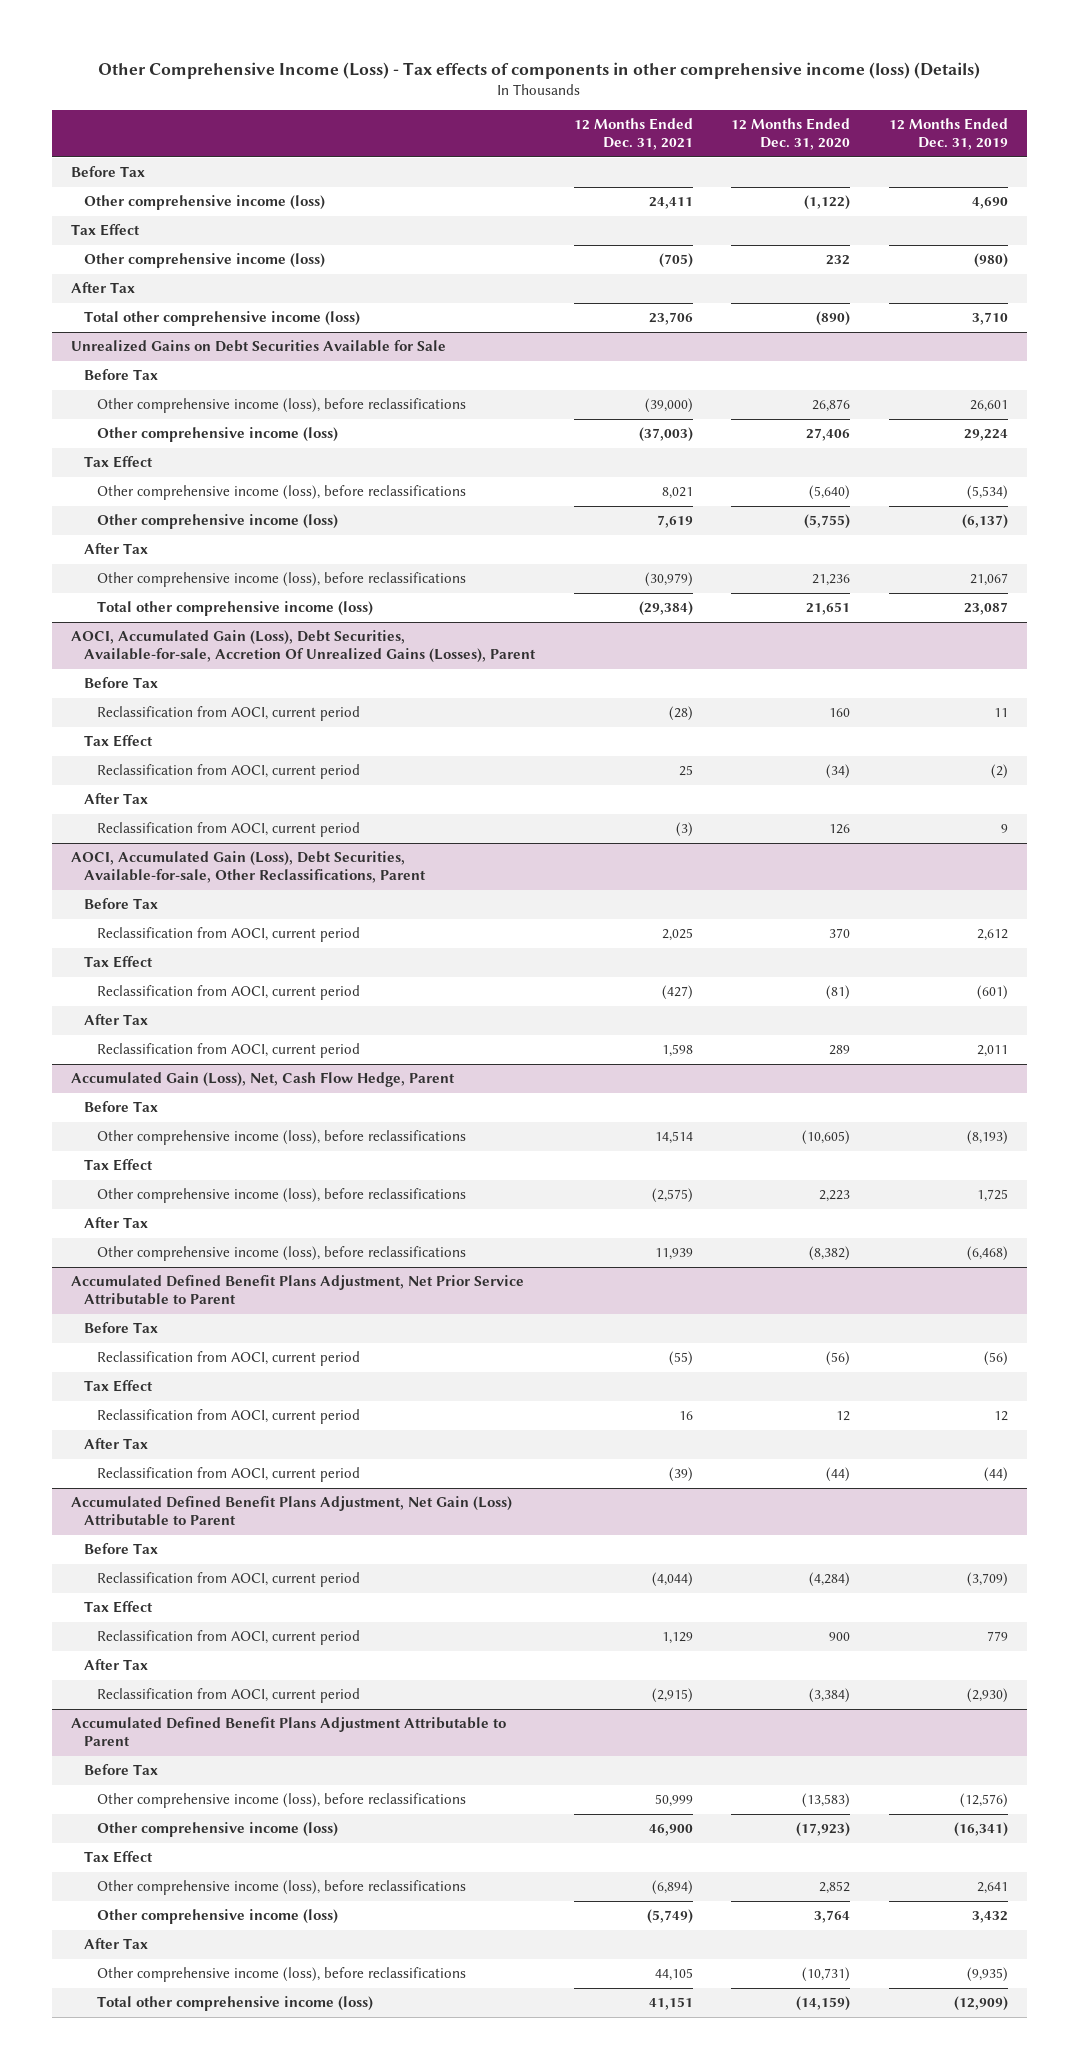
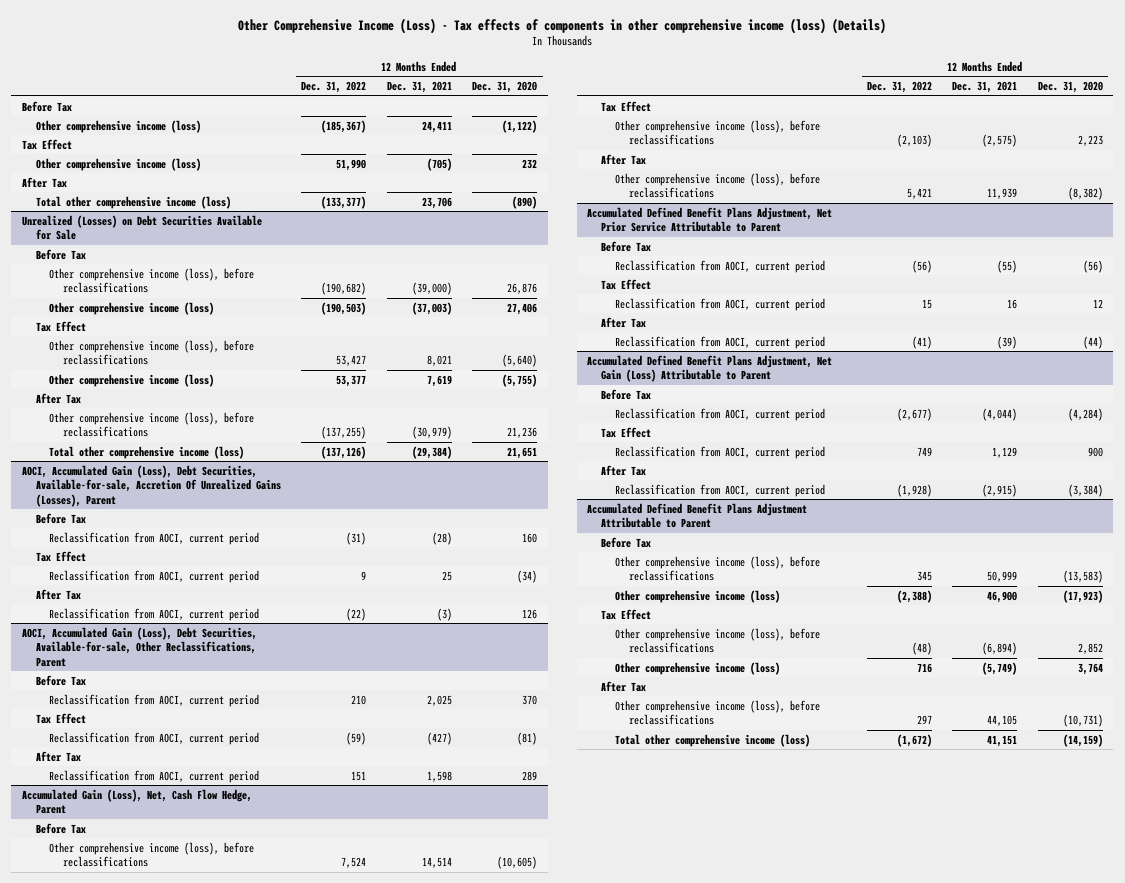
[888,118,1008,151] 12 Months Ended Dec. 31, 2019 -> none
none -> [301,81,367,94] Dec. 31, 2022
[70,340,446,353] Unrealized Gains on Debt Securities Available for Sale -> [21,214,262,241] Unrealized (Losses) on Debt Securities Available for Sale

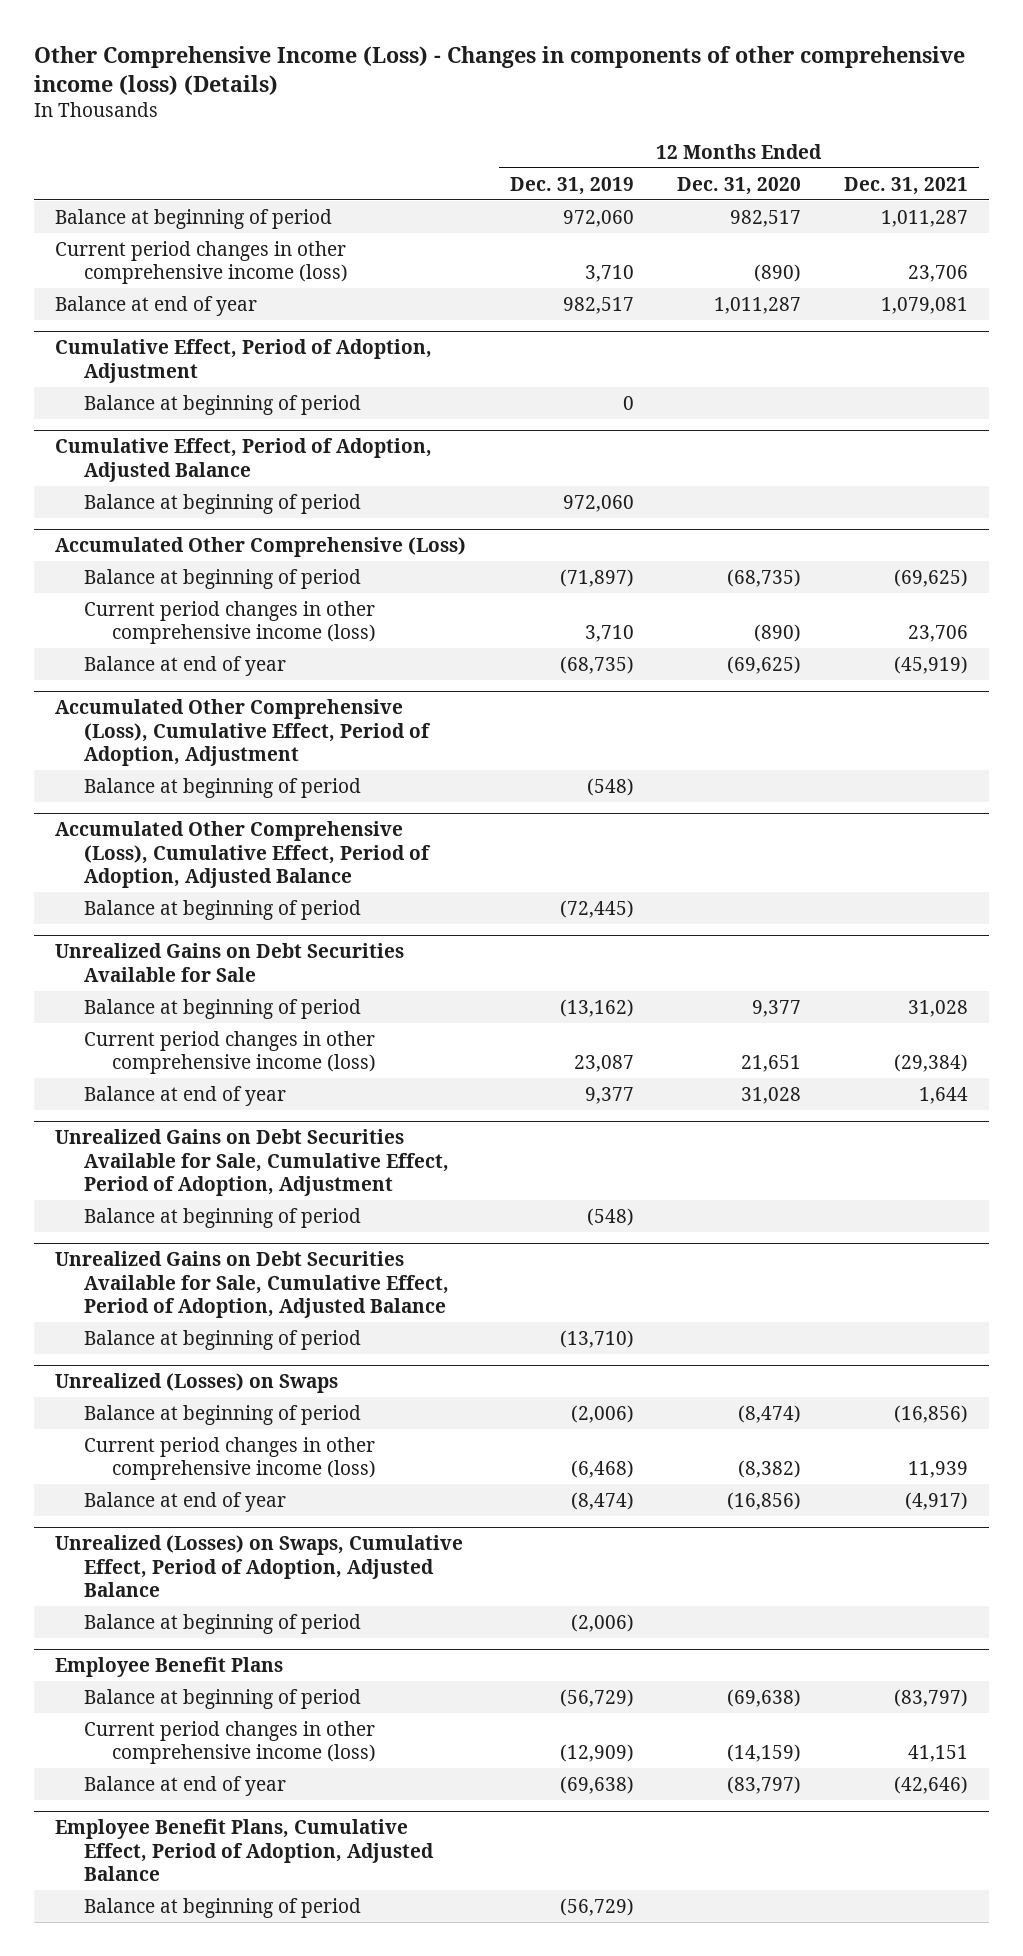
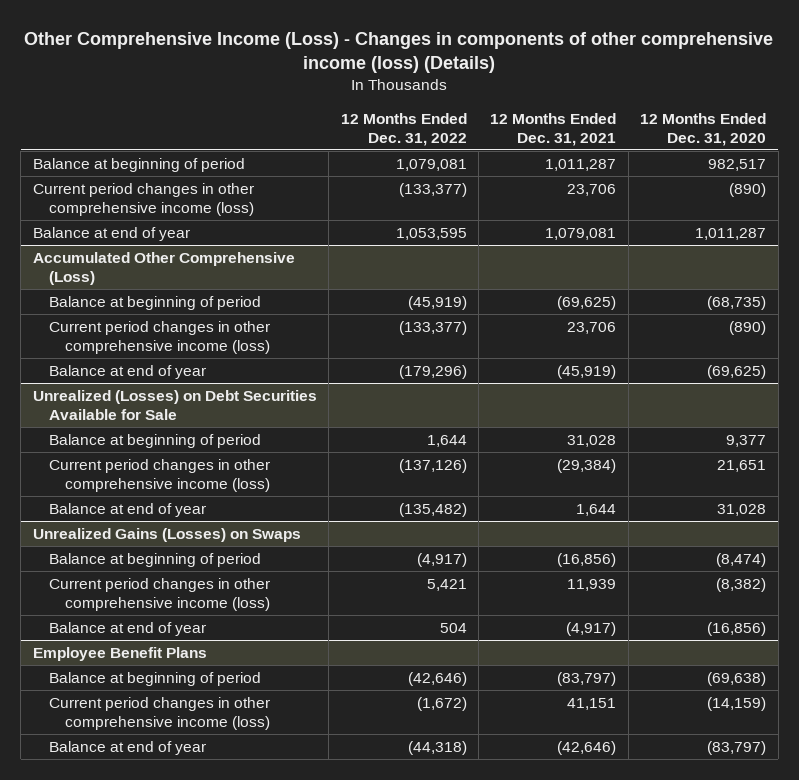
[509,176,634,195] Dec. 31, 2019 -> none
none -> [340,112,467,146] 12 Months Ended Dec. 31, 2022
[55,339,433,383] Cumulative Effect, Period of Adoption, Adjustment -> none
[83,394,361,415] Balance at beginning of period -> none
[55,438,433,482] Cumulative Effect, Period of Adoption, Adjusted Balance -> none
[83,493,361,514] Balance at beginning of period -> none
[55,699,431,767] Accumulated Other Comprehensive (Loss), Cumulative Effect, Period of Adoption, Adjustment -> none
[83,777,361,798] Balance at beginning of period -> none
[55,821,431,889] Accumulated Other Comprehensive (Loss), Cumulative Effect, Period of Adoption, Adjusted Balance -> none
[83,899,361,920] Balance at beginning of period -> none
[55,943,405,982] Unrealized Gains on Debt Securities Available for Sale -> [32,389,317,421] Unrealized (Losses) on Debt Securities Available for Sale
[55,1129,449,1197] Unrealized Gains on Debt Securities Available for Sale, Cumulative Effect, Period of Adoption, Adjustment -> none
[83,1207,361,1228] Balance at beginning of period -> none
[55,1251,449,1319] Unrealized Gains on Debt Securities Available for Sale, Cumulative Effect, Period of Adoption, Adjusted Balance -> none
[83,1329,361,1350] Balance at beginning of period -> none
[55,1373,339,1394] Unrealized (Losses) on Swaps -> [32,527,301,542] Unrealized Gains (Losses) on Swaps
[55,1535,464,1598] Unrealized (Losses) on Swaps, Cumulative Effect, Period of Adoption, Adjusted Balance -> none
[83,1613,361,1634] Balance at beginning of period -> none
[55,1819,434,1882] Employee Benefit Plans, Cumulative Effect, Period of Adoption, Adjusted Balance -> none
[83,1897,361,1918] Balance at beginning of period -> none

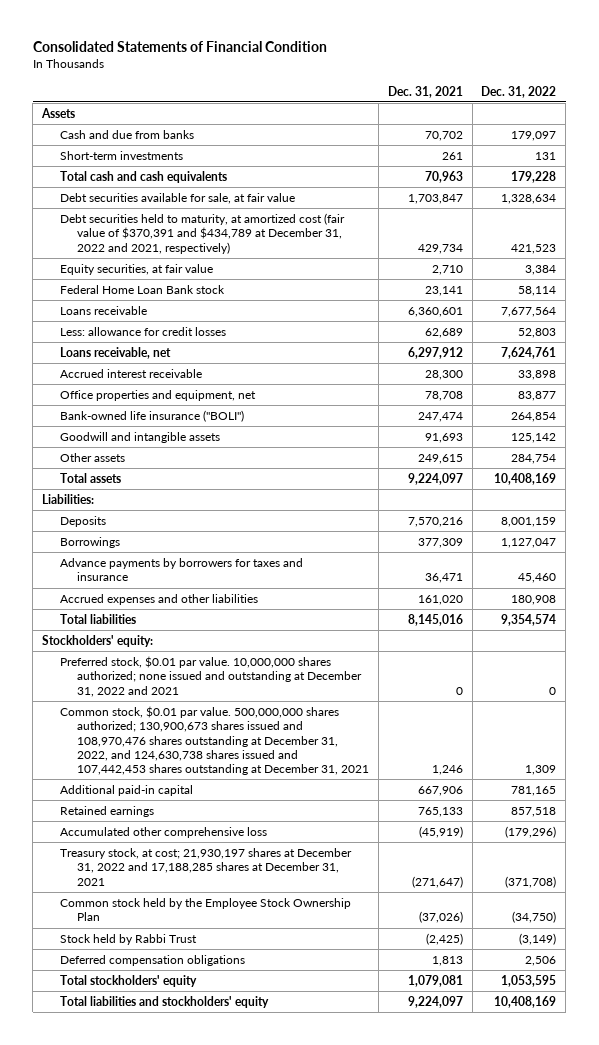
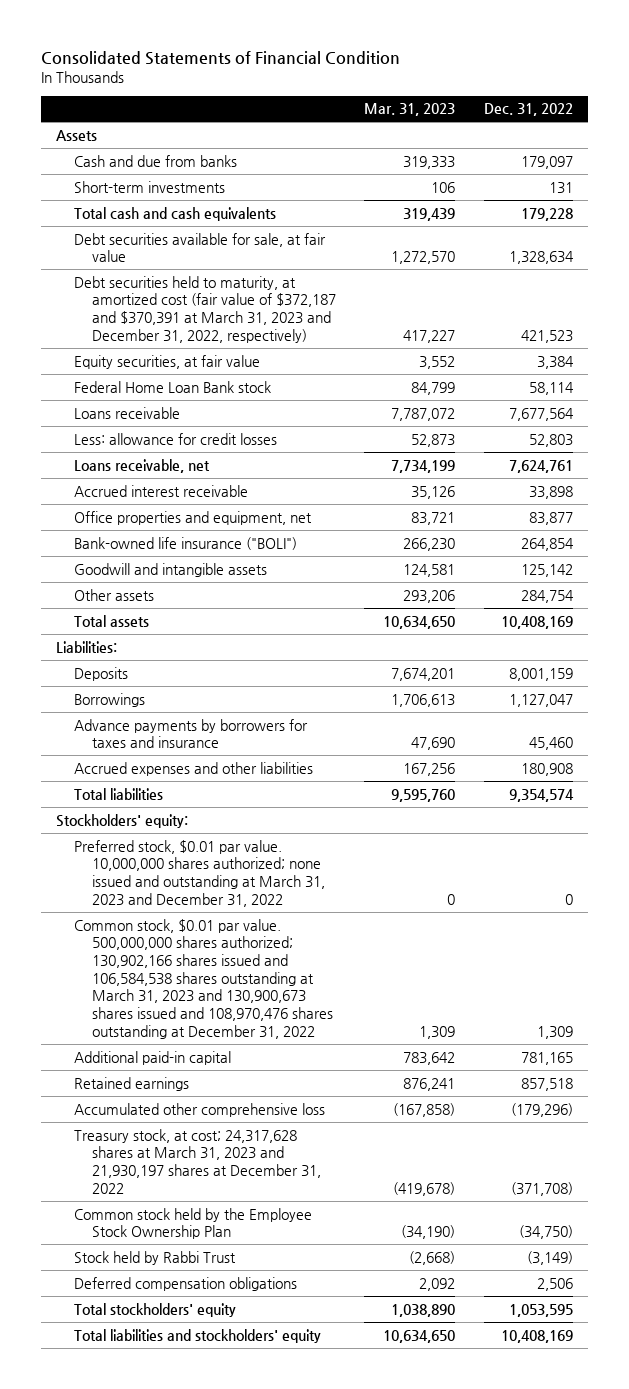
[387,85,463,98] Dec. 31, 2021 -> none
none -> [364,103,456,117] Mar. 31, 2023
[59,213,345,254] Debt securities held to maturity, at amortized cost (fair value of $370,391 and $434,789 at December 31, 2022 and 2021, respectively) -> [73,275,336,343] Debt securities held to maturity, at amortized cost (fair value of $372,187 and $370,391 at March 31, 2023 and December 31, 2022, respectively)
[59,656,363,697] Preferred stock, $0.01 par value. 10,000,000 shares authorized; none issued and outstanding at December 31, 2022 and 2021 -> [73,839,325,907] Preferred stock, $0.01 par value. 10,000,000 shares authorized; none issued and outstanding at March 31, 2023 and December 31, 2022
[59,706,370,776] Common stock, $0.01 par value. 500,000,000 shares authorized; 130,900,673 shares issued and 108,970,476 shares outstanding at December 31, 2022, and 124,630,738 shares issued and 107,442,453 shares outstanding at December 31, 2021 -> [73,918,333,1039] Common stock, $0.01 par value. 500,000,000 shares authorized; 130,902,166 shares issued and 106,584,538 shares outstanding at March 31, 2023 and 130,900,673 shares issued and 108,970,476 shares outstanding at December 31, 2022
[59,848,352,886] Treasury stock, at cost; 21,930,197 shares at December 31, 2022 and 17,188,285 shares at December 31, 2021 -> [73,1128,321,1194] Treasury stock, at cost; 24,317,628 shares at March 31, 2023 and 21,930,197 shares at December 31, 2022

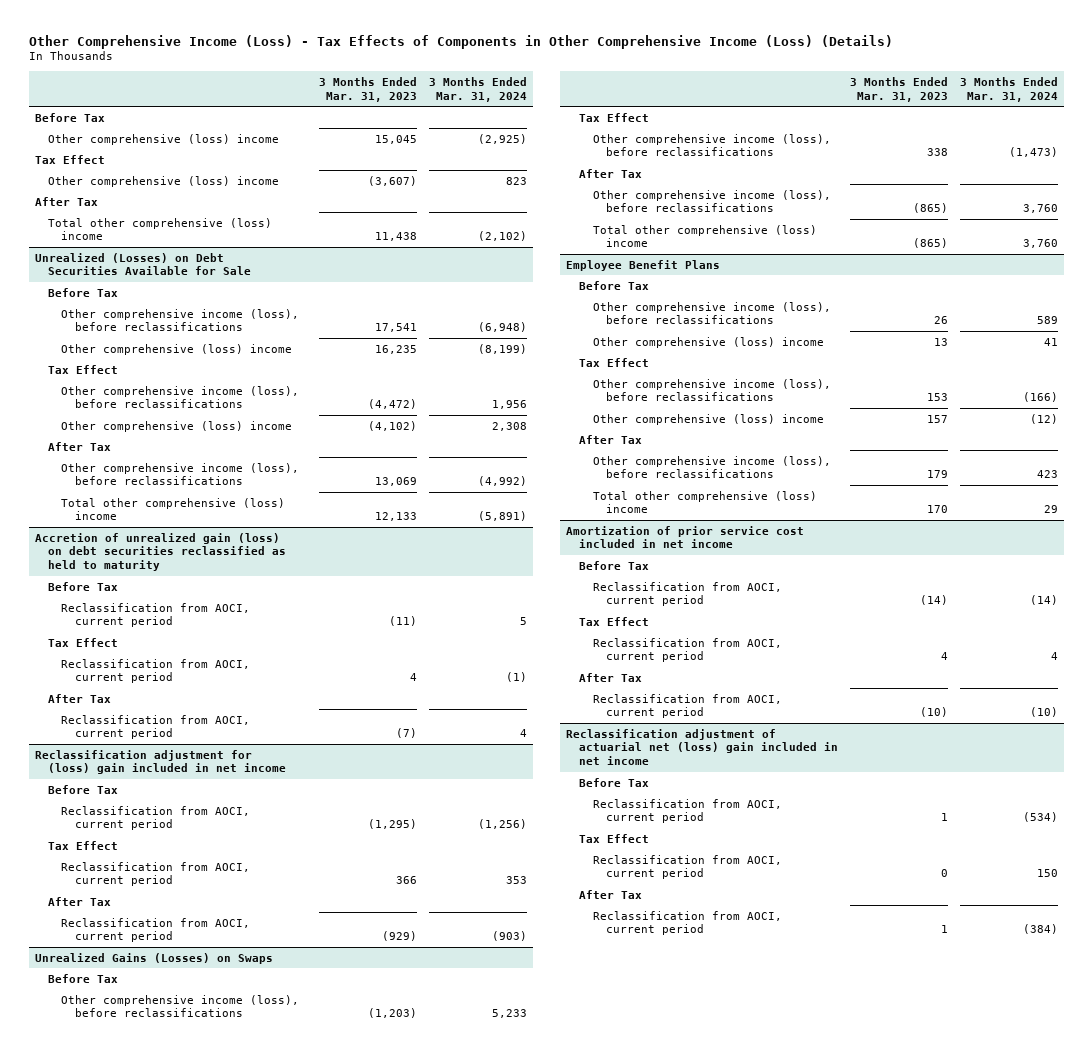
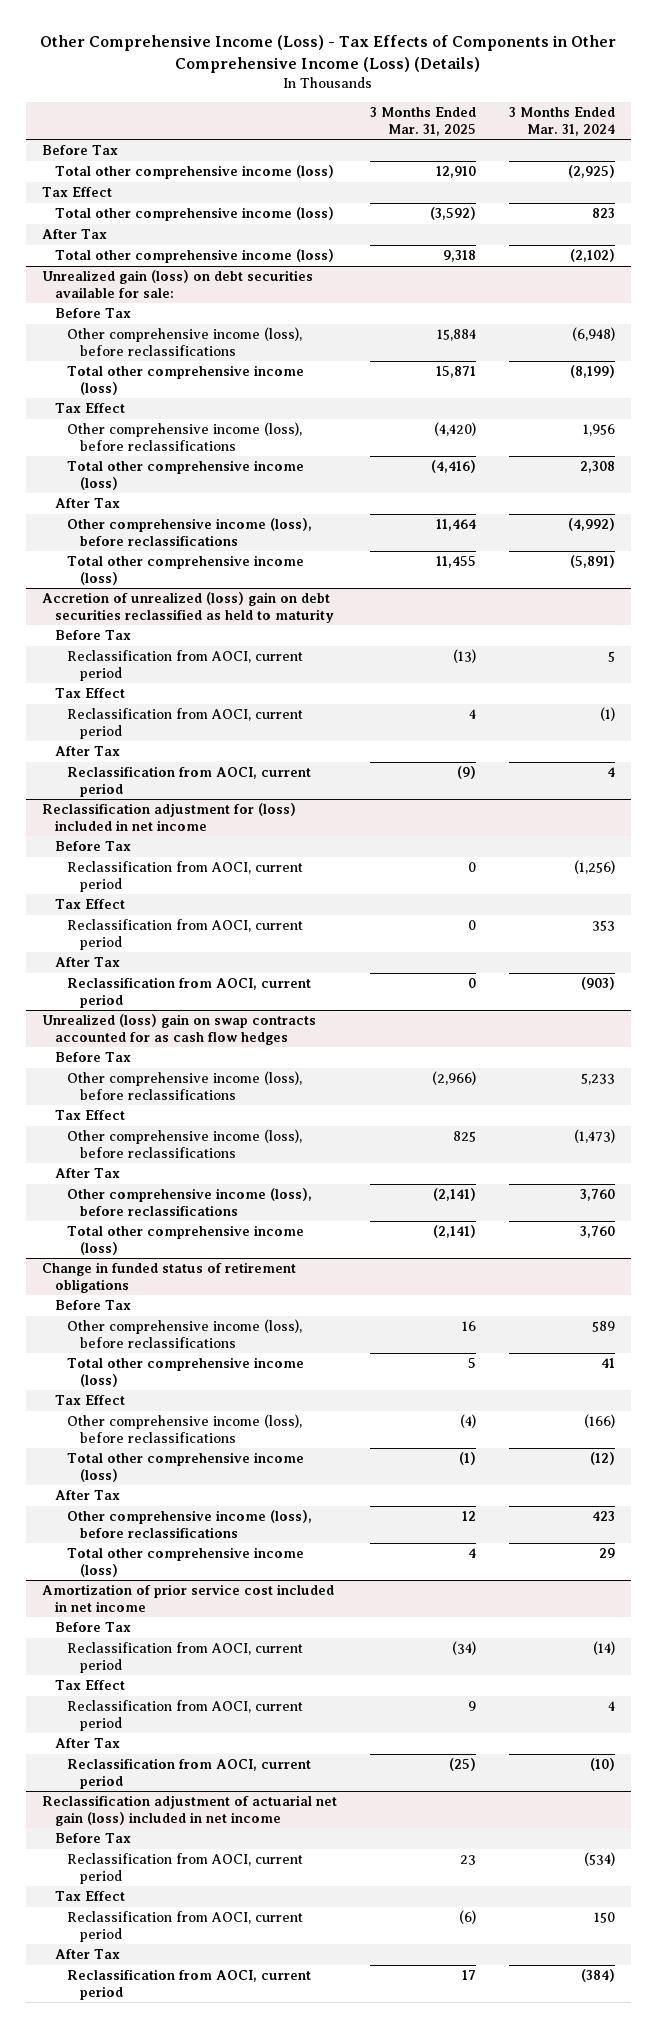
[318,76,417,102] 3 Months Ended Mar. 31, 2023 -> none
none -> [369,107,476,136] 3 Months Ended Mar. 31, 2025
[47,133,279,145] Other comprehensive (loss) income -> [54,165,334,180] Total other comprehensive income (loss)
[47,175,279,187] Other comprehensive (loss) income -> [54,207,334,222] Total other comprehensive income (loss)
[47,217,272,241] Total other comprehensive (loss) income -> [54,249,334,264] Total other comprehensive income (loss)
[34,252,251,276] Unrealized (Losses) on Debt Securities Available for Sale -> [41,270,313,298] Unrealized gain (loss) on debt securities available for sale:
[61,343,293,355] Other comprehensive (loss) income -> [67,365,305,395] Total other comprehensive income (loss)
[61,420,293,432] Other comprehensive (loss) income -> [67,460,305,490] Total other comprehensive income (loss)
[61,497,286,521] Total other comprehensive (loss) income -> [67,555,305,585] Total other comprehensive income (loss)
[34,532,286,572] Accretion of unrealized gain (loss) on debt securities reclassified as held to maturity -> [41,592,334,623] Accretion of unrealized (loss) gain on debt securities reclassified as held to maturity
[34,749,286,775] Reclassification adjustment for (loss) gain included in net income -> [41,803,296,831] Reclassification adjustment for (loss) included in net income
[34,952,273,964] Unrealized Gains (Losses) on Swaps -> [41,1014,316,1045] Unrealized (loss) gain on swap contracts accounted for as cash flow hedges
[592,224,817,248] Total other comprehensive (loss) income -> [67,1225,305,1255] Total other comprehensive income (loss)
[565,259,720,271] Employee Benefit Plans -> [41,1262,296,1293] Change in funded status of retirement obligations
[592,336,824,348] Other comprehensive (loss) income -> [67,1357,305,1387] Total other comprehensive income (loss)
[592,413,824,425] Other comprehensive (loss) income -> [67,1452,305,1482] Total other comprehensive income (loss)
[592,490,817,514] Total other comprehensive (loss) income -> [67,1547,305,1577] Total other comprehensive income (loss)
[565,728,839,766] Reclassification adjustment of actuarial net (loss) gain included in net income -> [41,1795,337,1826] Reclassification adjustment of actuarial net gain (loss) included in net income

